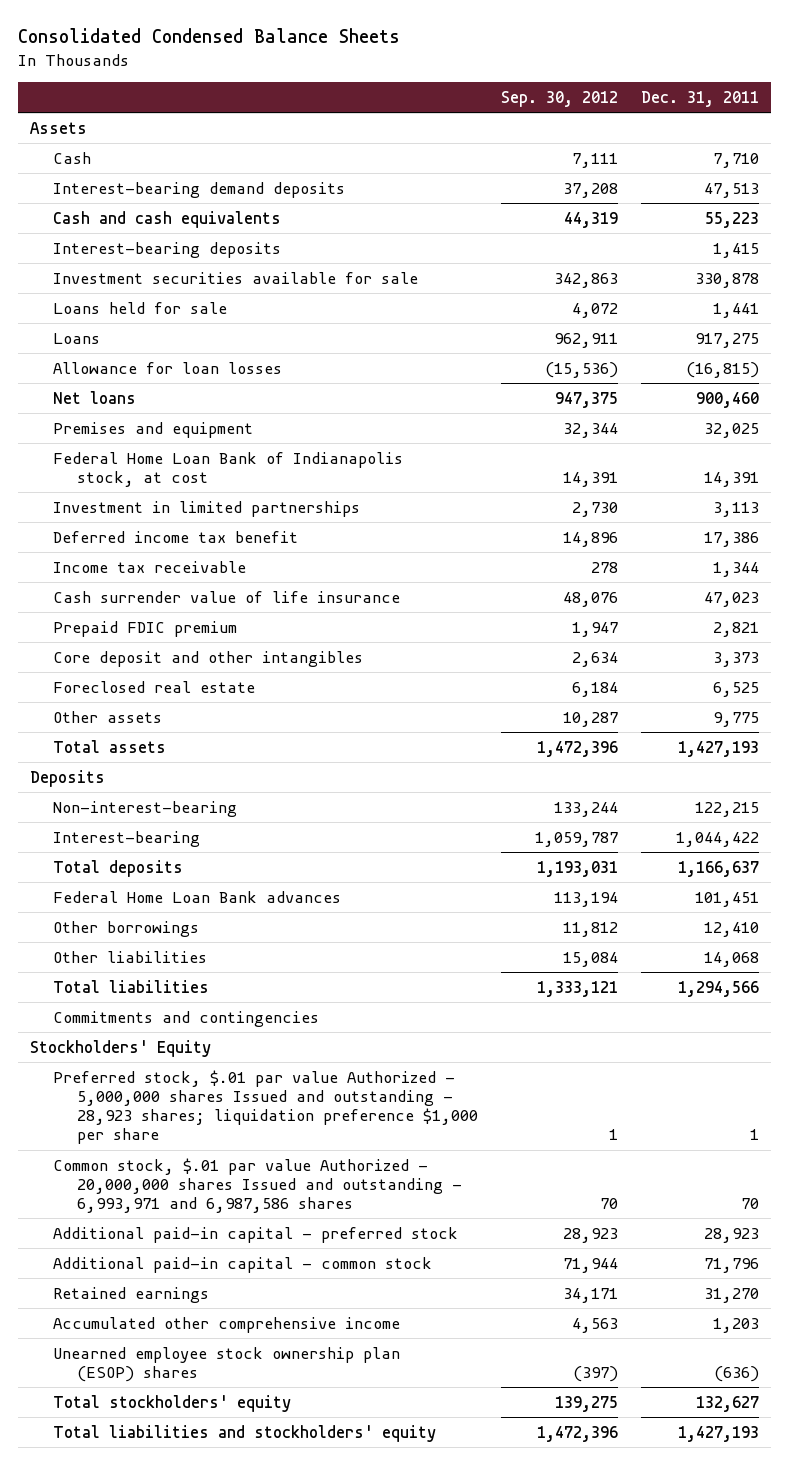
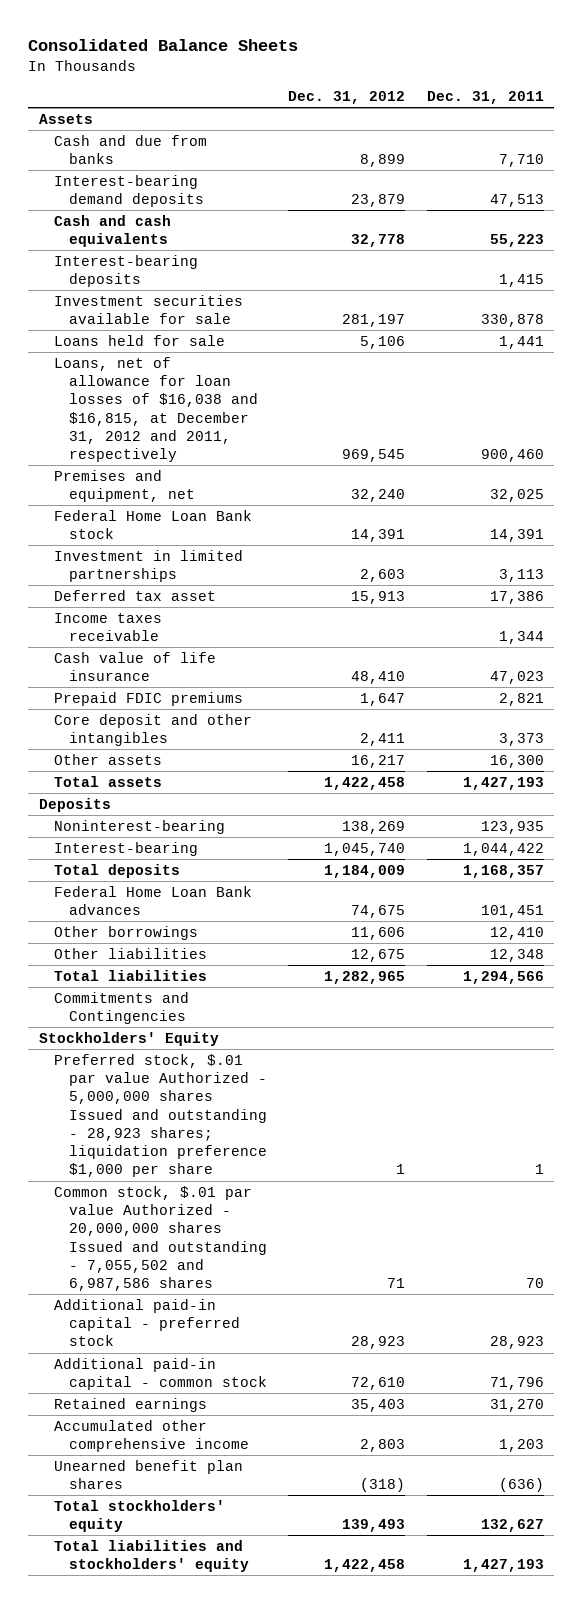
[17,28,400,44] Consolidated Condensed Balance Sheets -> [28,38,299,51] Consolidated Balance Sheets
[501,90,619,107] Sep. 30, 2012 -> none
none -> [288,90,406,104] Dec. 31, 2012
[53,151,92,164] Cash -> [54,134,208,165] Cash and due from banks
[53,332,101,344] Loans -> none
[53,361,283,374] Allowance for loan losses -> none
[53,390,137,404] Net loans -> [54,356,259,463] Loans, net of allowance for loan losses of $16,038 and $16,815, at December 31, 2012 and 2011, respectively
[53,421,254,438] Premises and equipment -> [54,469,196,503] Premises and equipment, net
[53,451,404,487] Federal Home Loan Bank of Indianapolis stock, at cost -> [54,509,253,540] Federal Home Loan Bank stock
[53,530,299,543] Deferred income tax benefit -> [54,589,217,601] Deferred tax asset
[53,560,247,573] Income tax receivable -> [54,612,163,642] Income taxes receivable
[53,590,401,603] Cash surrender value of life insurance -> [54,651,217,682] Cash value of life insurance
[53,620,238,637] Prepaid FDIC premium -> [54,691,244,706] Prepaid FDIC premiums
[53,680,256,693] Foreclosed real estate -> none
[713,711,760,727] 9,775 -> [489,754,544,768] 16,300
[53,800,238,817] Non-interest-bearing -> [54,819,226,834] Noninterest-bearing
[695,801,760,817] 122,215 -> [480,820,544,834] 123,935
[678,860,760,877] 1,166,637 -> [462,864,544,878] 1,168,357
[704,951,760,967] 14,068 -> [489,948,544,962] 12,348
[53,1010,320,1027] Commitments and contingencies -> [54,991,190,1025] Commitments and Contingencies
[53,1157,462,1214] Common stock, $.01 par value Authorized - 20,000,000 shares Issued and outstanding - 6,993,971 and 6,987,586 shares -> [54,1185,268,1292] Common stock, $.01 par value Authorized - 20,000,000 shares Issued and outstanding - 7,055,502 and 6,987,586 shares
[53,1346,401,1382] Unearned employee stock ownership plan (ESOP) shares -> [54,1459,244,1490] Unearned benefit plan shares

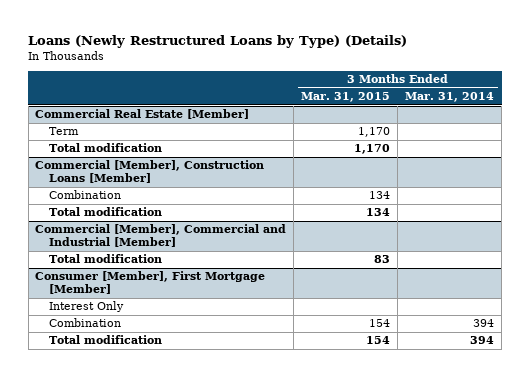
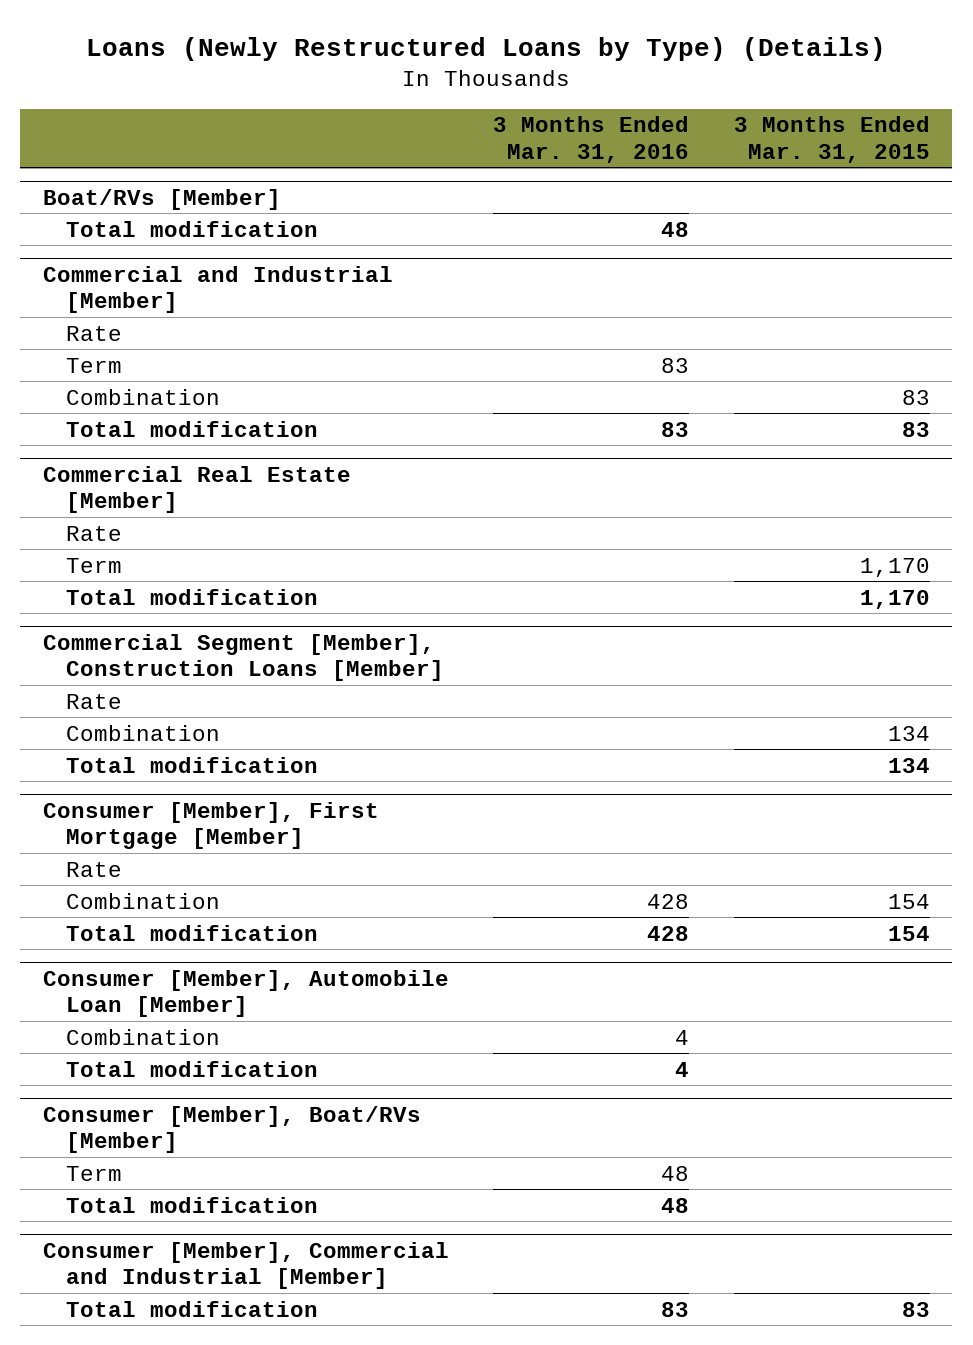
[405,92,495,103] Mar. 31, 2014 -> none
none -> [493,116,690,163] 3 Months Ended Mar. 31, 2016
none -> [42,188,281,210] Boat/RVs [Member]
none -> [66,220,319,237] Total modification
none -> [42,265,393,314] Commercial and Industrial [Member]
none -> [66,325,123,341] Rate
none -> [66,357,123,373] Term
none -> [66,388,221,405] Combination
none -> [66,420,319,437] Total modification
none -> [66,525,123,541] Rate
[35,160,265,184] Commercial [Member], Construction Loans [Member] -> [42,633,445,682] Commercial Segment [Member], Construction Loans [Member]
none -> [66,693,123,709] Rate
[35,224,287,248] Commercial [Member], Commercial and Industrial [Member] -> none
[49,254,163,264] Total modification -> none
[49,301,125,313] Interest Only -> none
none -> [66,861,123,877] Rate
none -> [42,969,449,1018] Consumer [Member], Automobile Loan [Member]
none -> [66,1028,221,1045] Combination
none -> [66,1060,319,1077] Total modification
none -> [42,1105,421,1154] Consumer [Member], Boat/RVs [Member]
none -> [66,1165,123,1181] Term
none -> [66,1196,319,1213] Total modification
none -> [42,1241,449,1290] Consumer [Member], Commercial and Industrial [Member]
none -> [66,1300,319,1317] Total modification

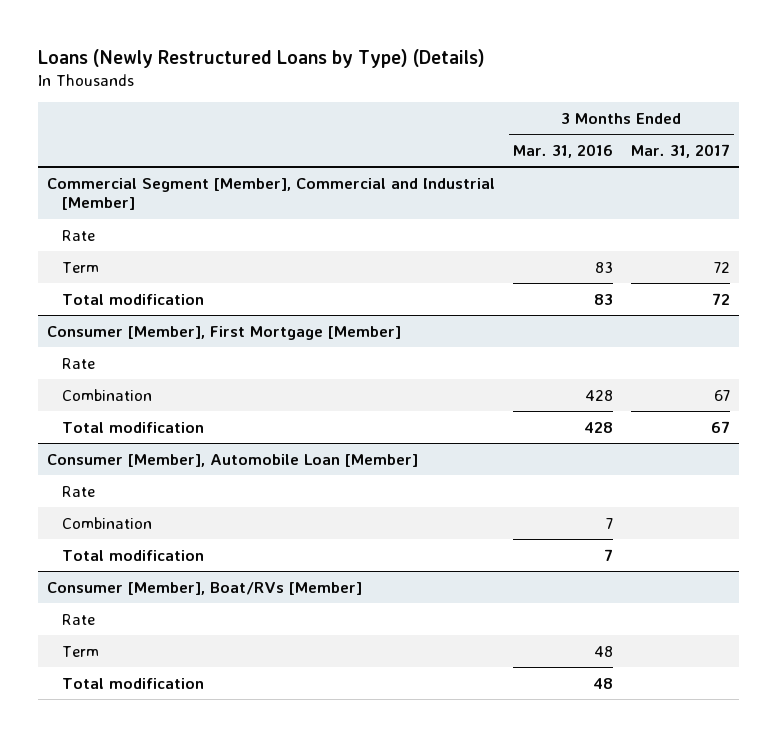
[733,116,930,163] 3 Months Ended Mar. 31, 2015 -> none
none -> [630,143,730,158] Mar. 31, 2017
[42,188,281,210] Boat/RVs [Member] -> none
[66,220,319,237] Total modification -> none
[42,265,393,314] Commercial and Industrial [Member] -> [47,177,496,211] Commercial Segment [Member], Commercial and Industrial [Member]
[66,388,221,405] Combination -> none
[42,465,351,514] Commercial Real Estate [Member] -> none
[66,525,123,541] Rate -> none
[66,557,123,573] Term -> none
[66,588,319,605] Total modification -> none
[42,633,445,682] Commercial Segment [Member], Construction Loans [Member] -> none
[66,693,123,709] Rate -> none
[66,724,221,741] Combination -> none
[66,756,319,773] Total modification -> none
none -> [62,485,96,497] Rate
[675,1029,690,1045] 4 -> [605,517,613,529] 7
[675,1061,690,1077] 4 -> [603,548,613,561] 7
none -> [62,613,96,625] Rate
[42,1241,449,1290] Consumer [Member], Commercial and Industrial [Member] -> none
[66,1300,319,1317] Total modification -> none

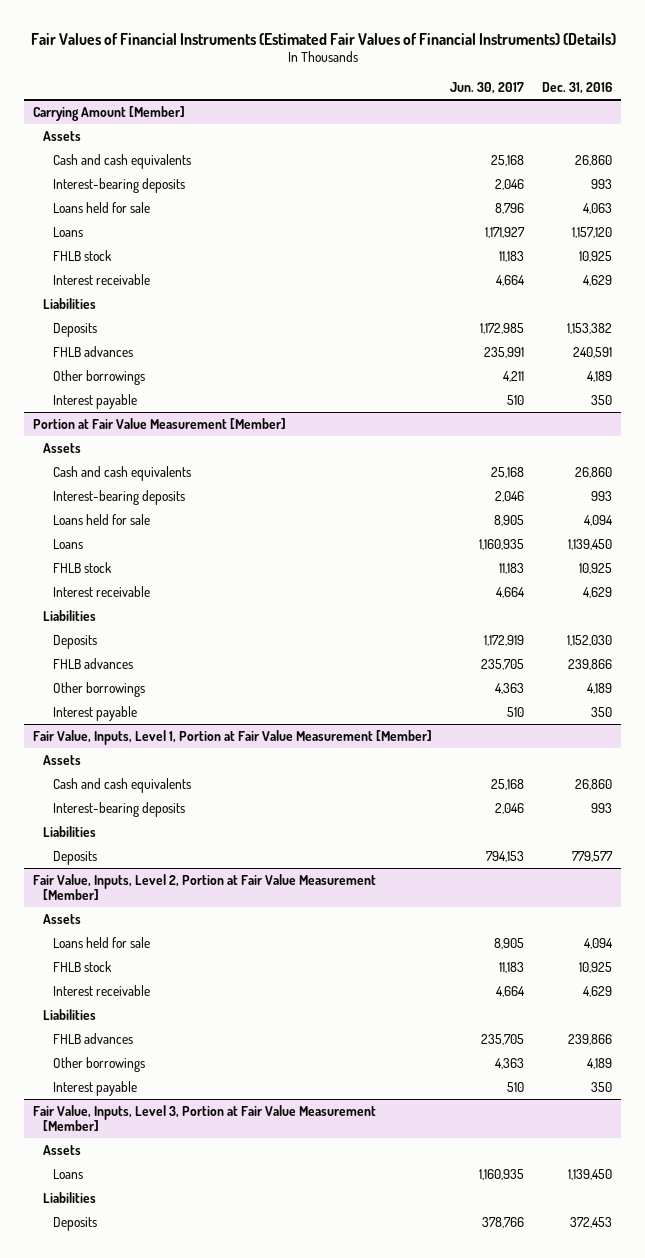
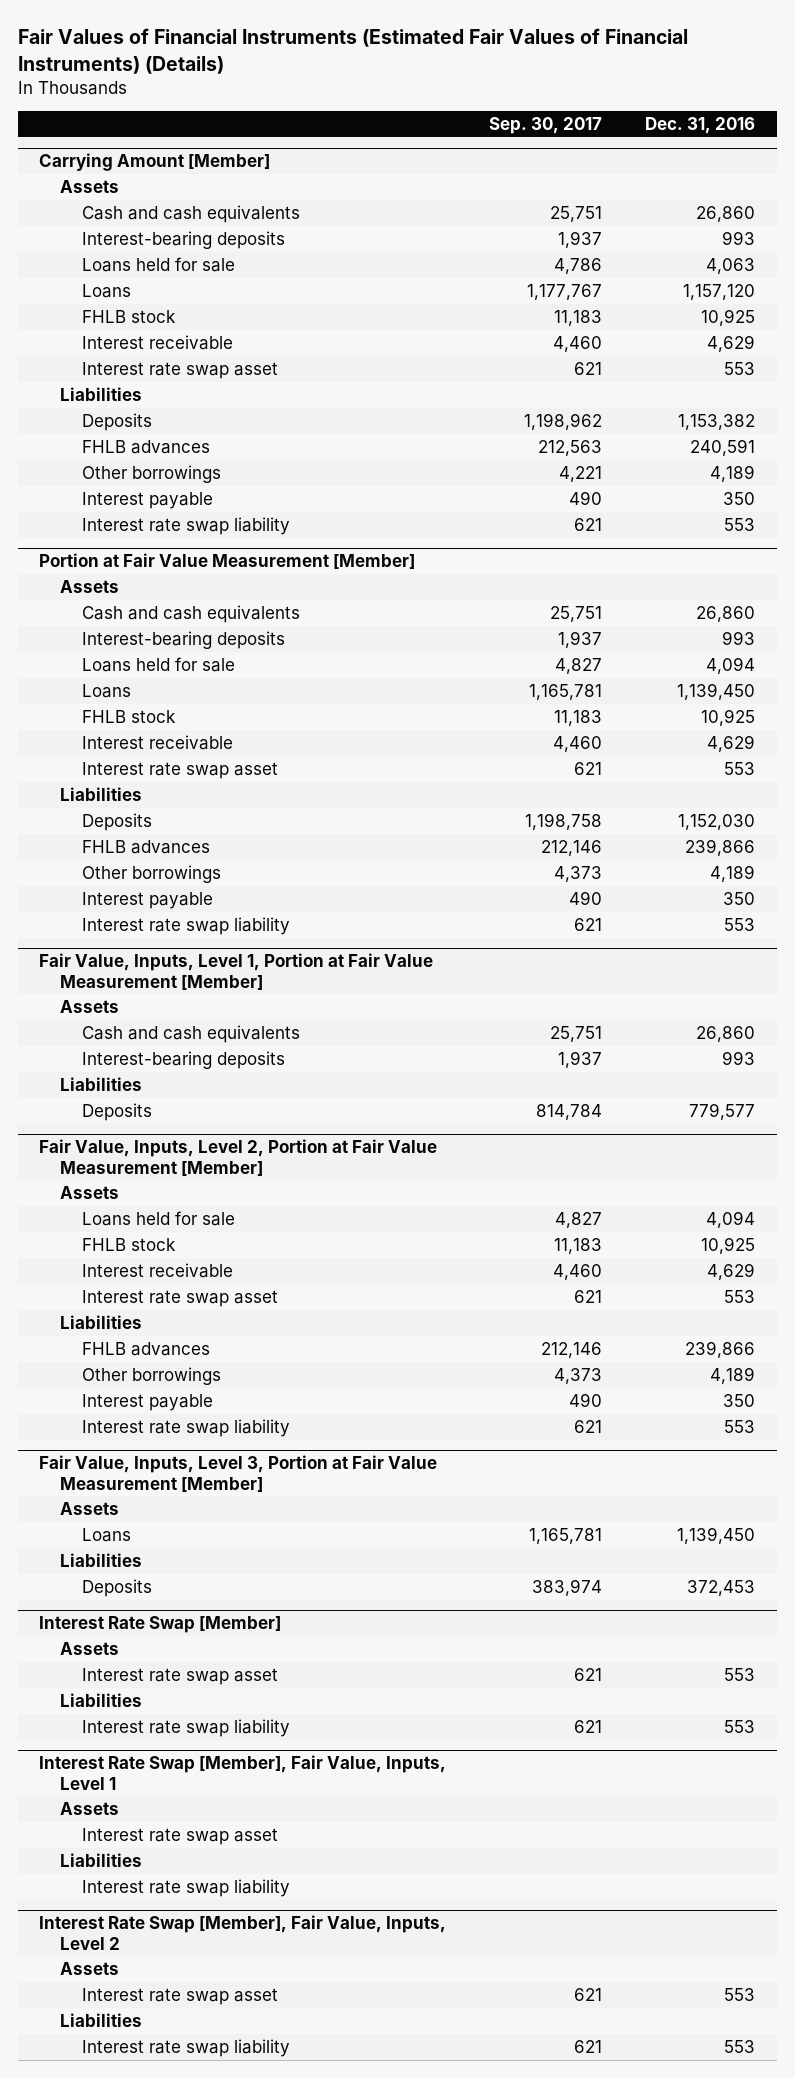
[449,82,524,95] Jun. 30, 2017 -> none
none -> [489,116,603,134] Sep. 30, 2017
none -> [81,362,278,380] Interest rate swap asset
none -> [81,517,290,536] Interest rate swap liability
none -> [81,762,278,780] Interest rate swap asset
none -> [81,917,290,936] Interest rate swap liability
none -> [81,1290,278,1308] Interest rate swap asset
none -> [81,1419,290,1438] Interest rate swap liability
none -> [39,1616,282,1634] Interest Rate Swap [Member]
none -> [60,1642,120,1656] Assets
none -> [81,1668,278,1686] Interest rate swap asset
none -> [60,1693,143,1708] Liabilities
none -> [81,1719,290,1738] Interest rate swap liability
none -> [39,1755,447,1790] Interest Rate Swap [Member], Fair Value, Inputs, Level 1
none -> [60,1802,120,1816] Assets
none -> [81,1828,278,1846] Interest rate swap asset
none -> [60,1853,143,1868] Liabilities
none -> [81,1879,290,1898] Interest rate swap liability
none -> [39,1915,447,1950] Interest Rate Swap [Member], Fair Value, Inputs, Level 2
none -> [60,1962,120,1976] Assets
none -> [81,1988,278,2006] Interest rate swap asset
none -> [60,2013,143,2028] Liabilities
none -> [81,2039,290,2058] Interest rate swap liability

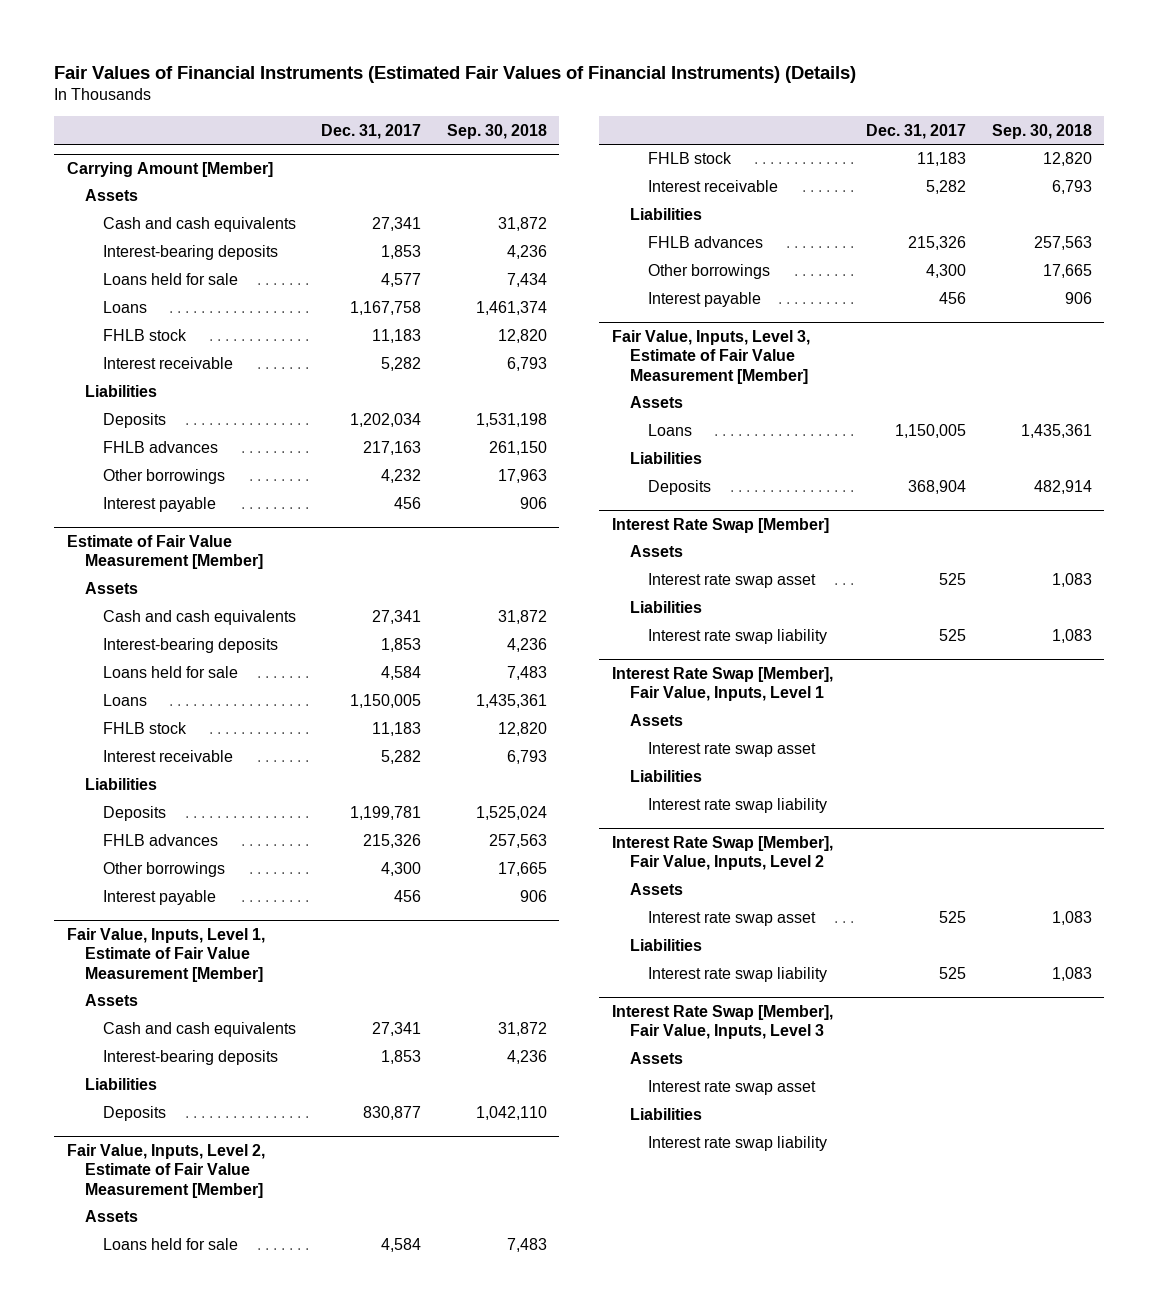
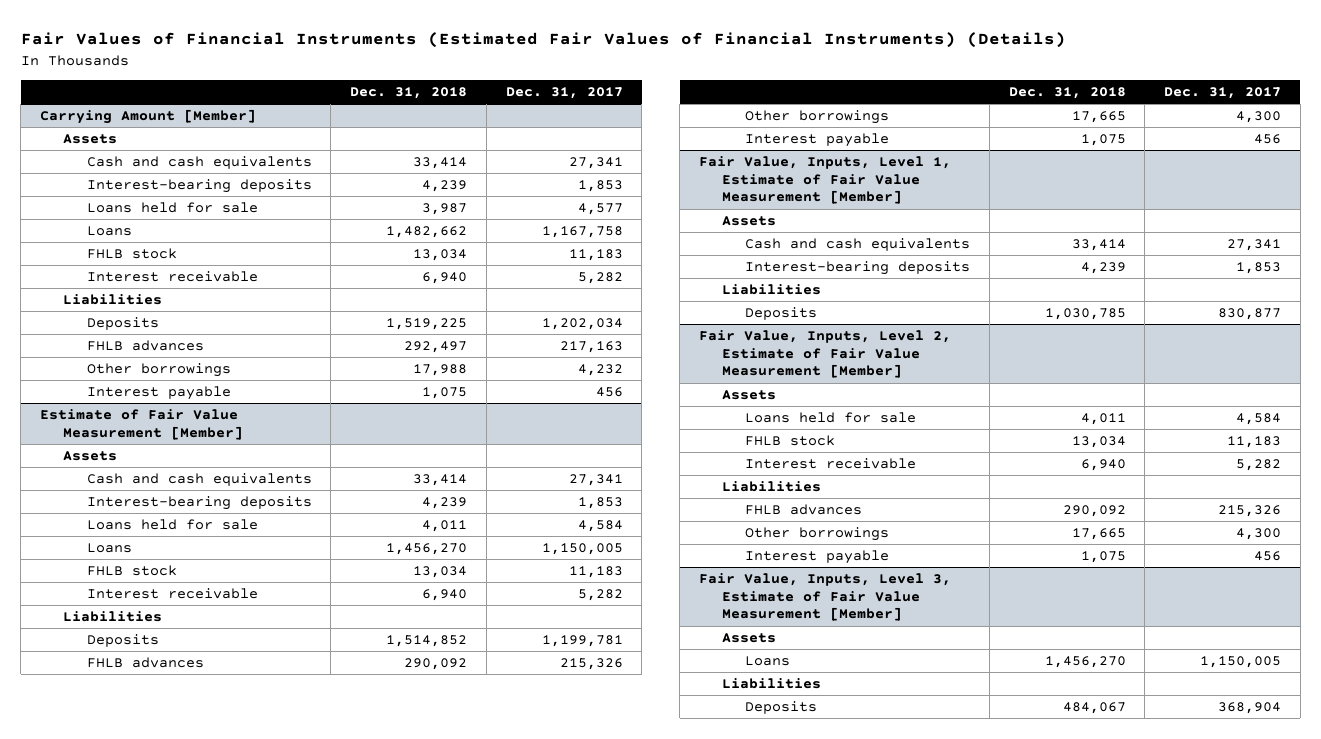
[446,123,547,139] Sep. 30, 2018 -> none
none -> [350,86,468,99] Dec. 31, 2018
[611,518,829,534] Interest Rate Swap [Member] -> none
[629,545,683,558] Assets -> none
[648,573,817,589] Interest rate swap asset -> none
[629,601,702,614] Liabilities -> none
[648,629,828,645] Interest rate swap liability -> none
[611,667,833,702] Interest Rate Swap [Member], Fair Value, Inputs, Level 1 -> none
[629,714,683,727] Assets -> none
[648,742,817,758] Interest rate swap asset -> none
[629,770,702,783] Liabilities -> none
[648,798,828,814] Interest rate swap liability -> none
[611,836,833,871] Interest Rate Swap [Member], Fair Value, Inputs, Level 2 -> none
[629,883,683,896] Assets -> none
[648,911,817,927] Interest rate swap asset -> none
[629,939,702,952] Liabilities -> none
[648,967,828,983] Interest rate swap liability -> none
[611,1005,833,1040] Interest Rate Swap [Member], Fair Value, Inputs, Level 3 -> none
[629,1052,683,1065] Assets -> none
[648,1080,817,1096] Interest rate swap asset -> none
[629,1108,702,1121] Liabilities -> none
[648,1136,828,1152] Interest rate swap liability -> none

